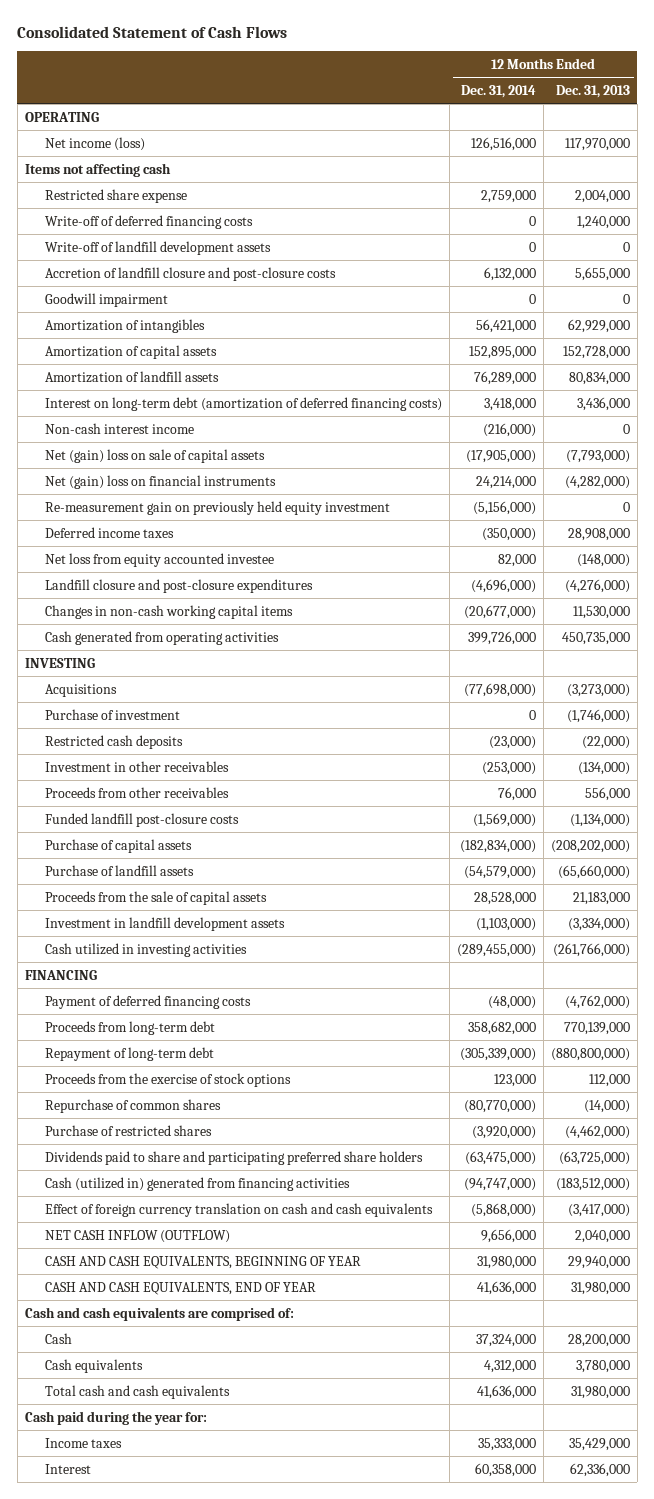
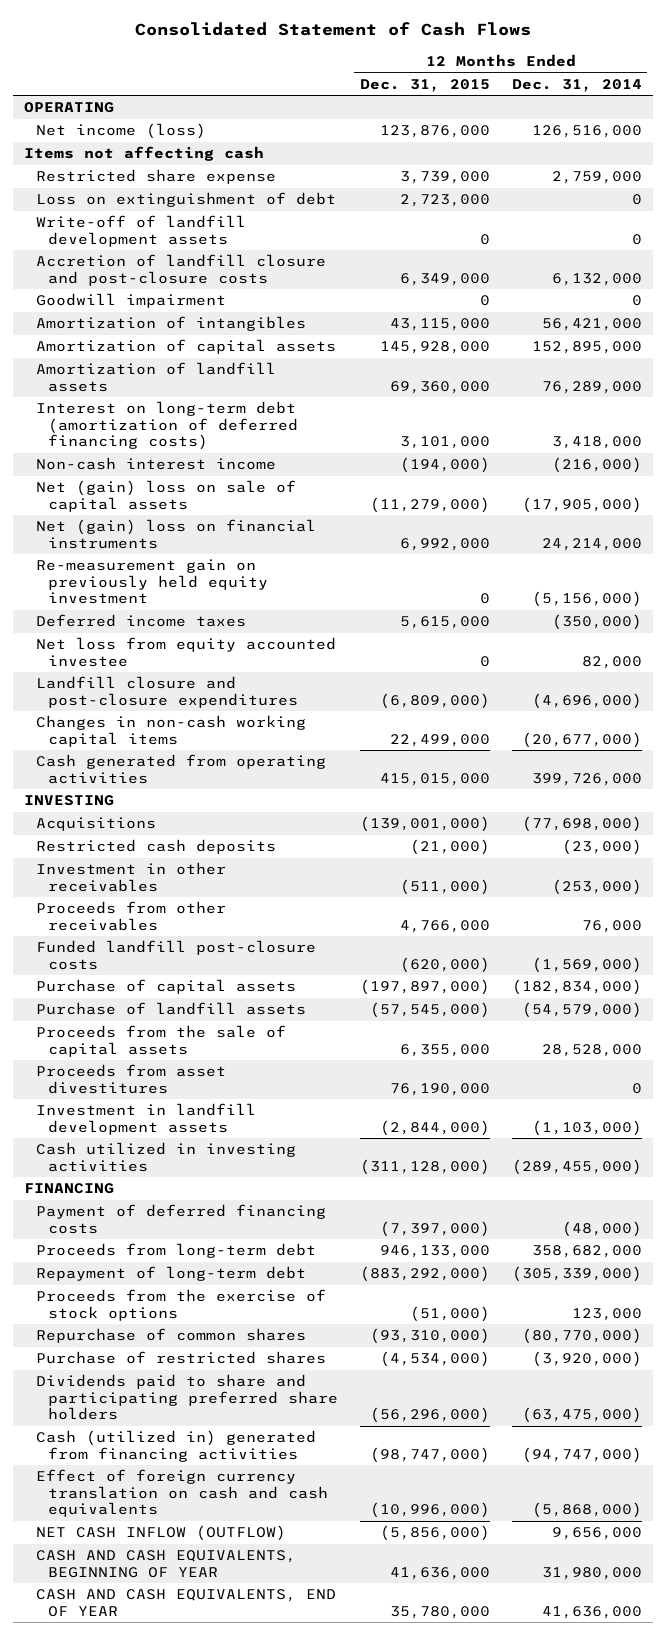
[555,85,630,99] Dec. 31, 2013 -> none
none -> [359,78,490,92] Dec. 31, 2015
[45,214,254,229] Write-off of deferred financing costs -> none
none -> [36,192,337,208] Loss on extinguishment of debt
[45,708,181,720] Purchase of investment -> none
none -> [36,1064,227,1094] Proceeds from asset divestitures
[24,1306,294,1321] Cash and cash equivalents are comprised of: -> none
[45,1332,73,1344] Cash -> none
[45,1358,144,1373] Cash equivalents -> none
[45,1384,231,1399] Total cash and cash equivalents -> none
[24,1410,207,1425] Cash paid during the year for: -> none
[45,1437,123,1448] Income taxes -> none
[45,1463,92,1474] Interest -> none

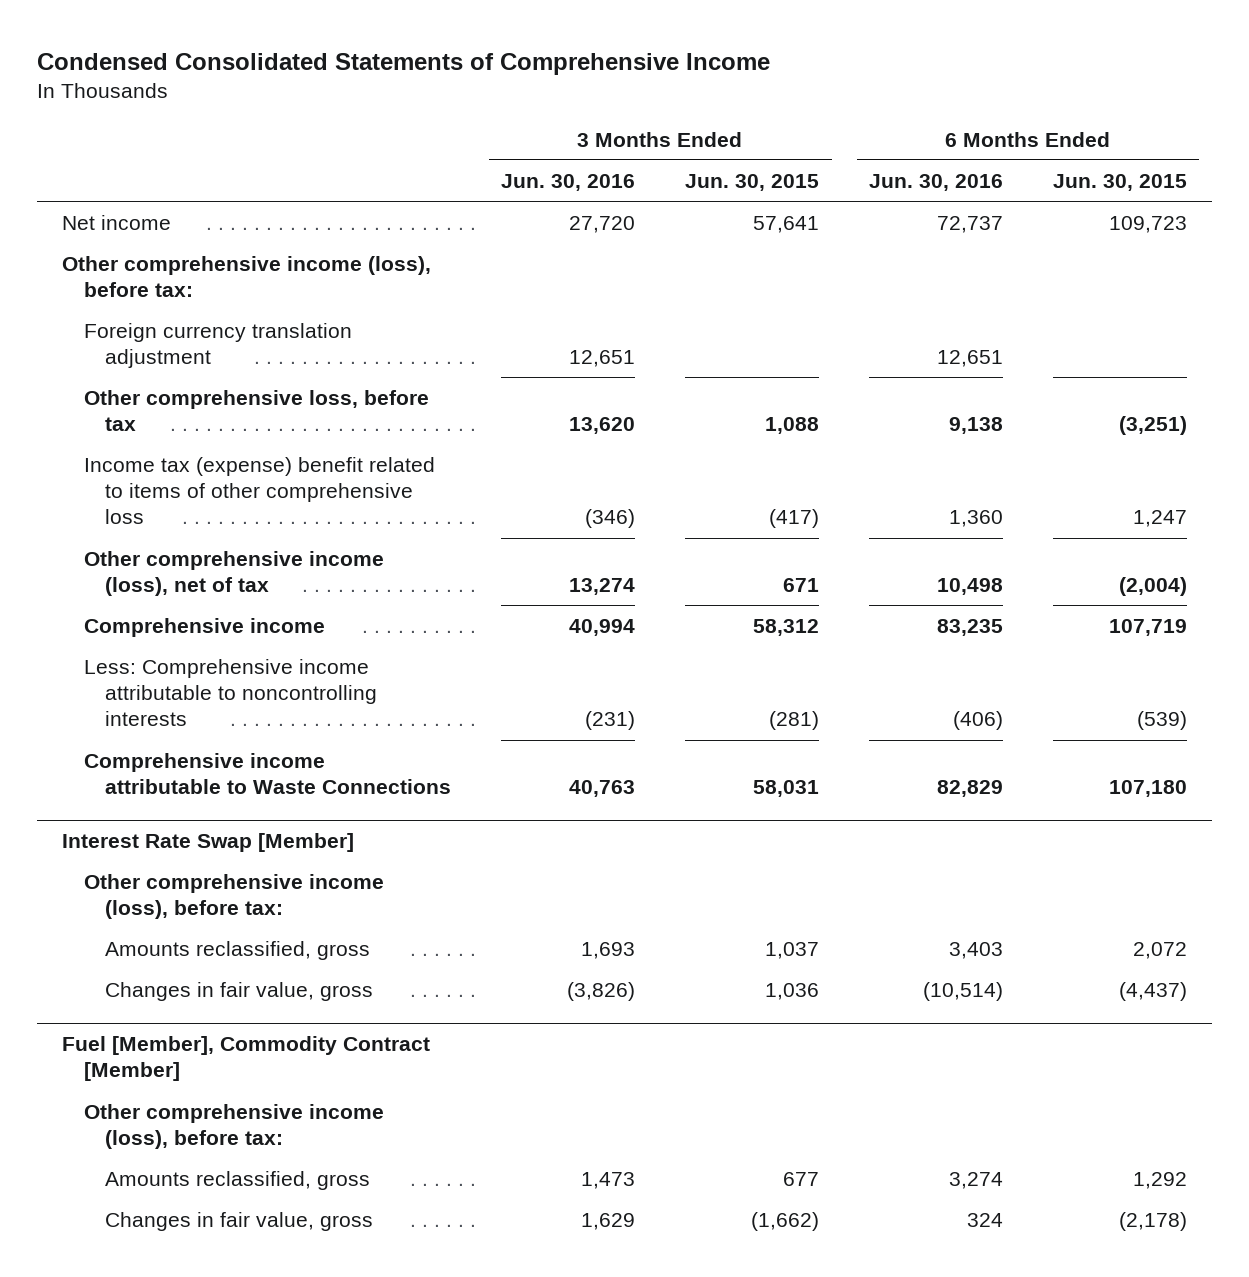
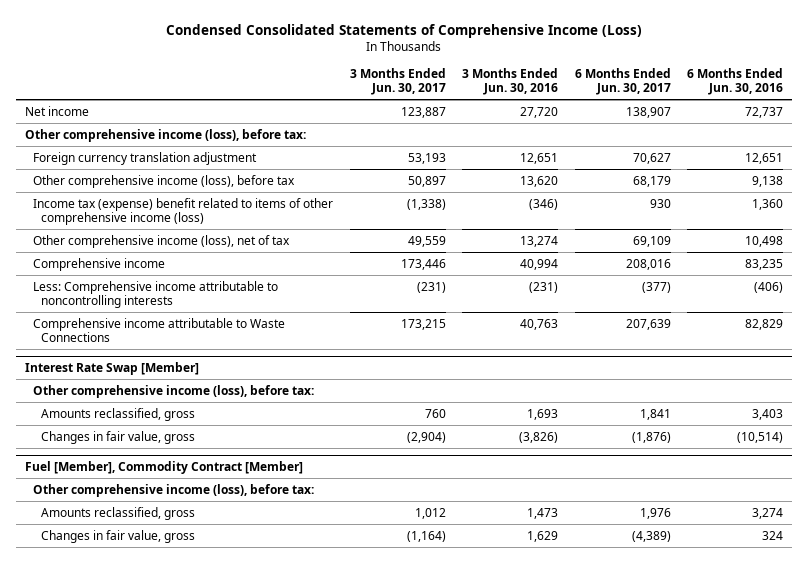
[37,52,771,75] Condensed Consolidated Statements of Comprehensive Income -> [166,23,643,38] Condensed Consolidated Statements of Comprehensive Income (Loss)
[685,173,820,191] Jun. 30, 2015 -> none
[1052,173,1187,191] Jun. 30, 2015 -> none
none -> [349,67,446,96] 3 Months Ended Jun. 30, 2017
none -> [574,67,671,96] 6 Months Ended Jun. 30, 2017
[83,389,429,432] Other comprehensive loss, before tax -> [32,174,295,188] Other comprehensive income (loss), before tax
[83,456,435,525] Income tax (expense) benefit related to items of other comprehensive loss -> [32,197,333,226] Income tax (expense) benefit related to items of other comprehensive income (loss)

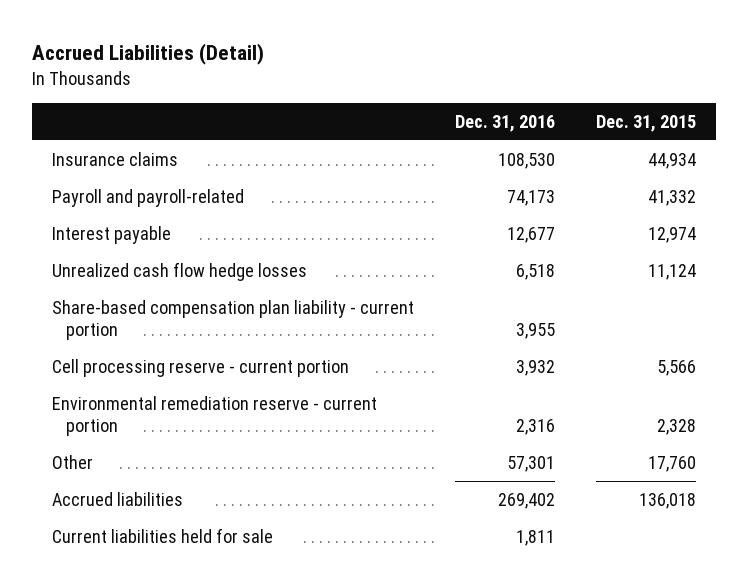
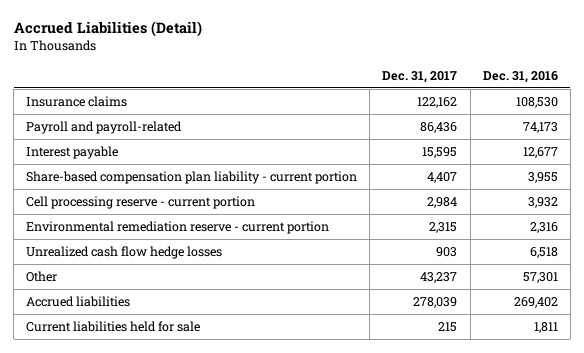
[595,114,696,132] Dec. 31, 2015 -> none
none -> [382,71,458,84] Dec. 31, 2017
[52,261,308,281] Unrealized cash flow hedge losses -> [26,245,223,259] Unrealized cash flow hedge losses

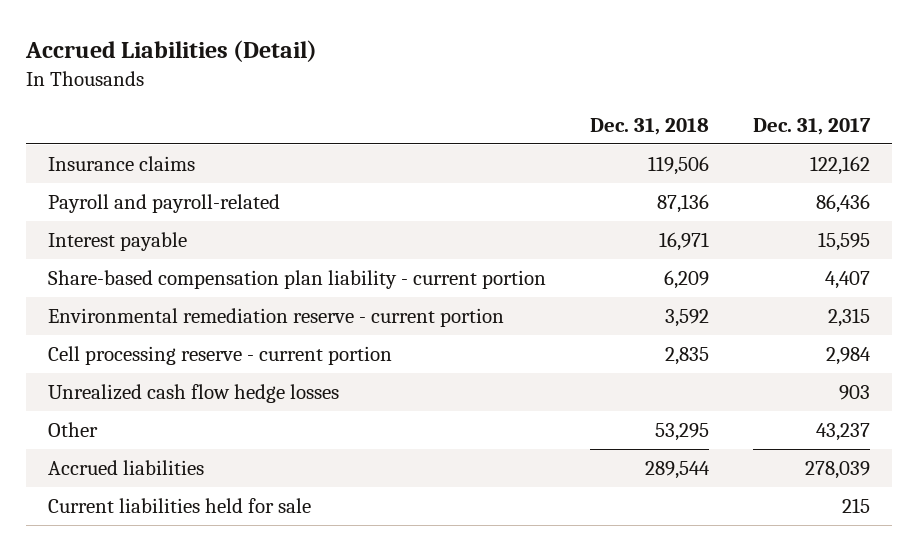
[482,71,558,84] Dec. 31, 2016 -> none
none -> [589,117,709,135] Dec. 31, 2018
[26,195,256,209] Cell processing reserve - current portion -> [47,345,392,365] Cell processing reserve - current portion

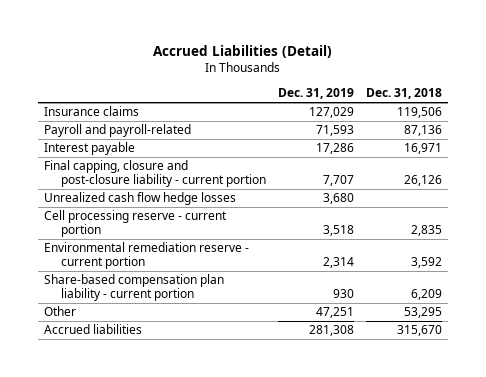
[752,117,871,135] Dec. 31, 2017 -> none
none -> [277,88,354,100] Dec. 31, 2019
none -> [44,160,267,187] Final capping, closure and post-closure liability - current portion
[47,345,392,365] Cell processing reserve - current portion -> [44,210,228,237] Cell processing reserve - current portion
[47,307,504,327] Environmental remediation reserve - current portion -> [44,242,250,269] Environmental remediation reserve - current portion
[47,269,546,289] Share-based compensation plan liability - current portion -> [44,274,225,301] Share-based compensation plan liability - current portion
[47,497,311,513] Current liabilities held for sale -> none
[644,460,710,479] 289,544 -> [396,325,442,337] 315,670

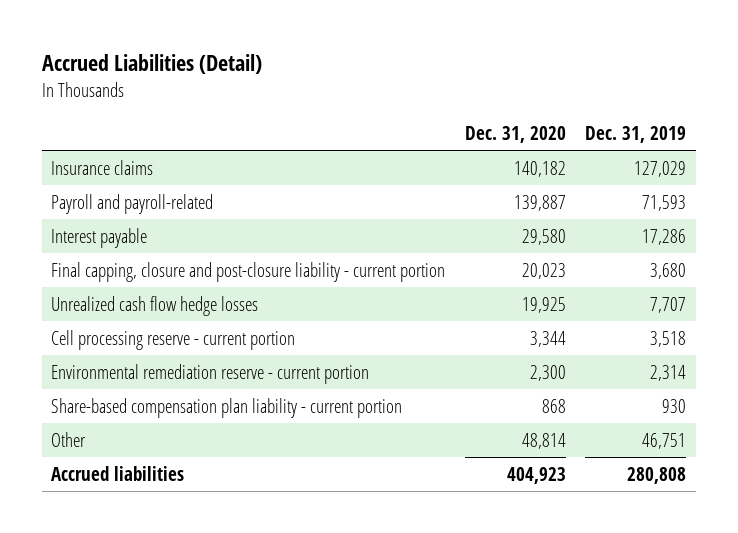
[365,88,442,100] Dec. 31, 2018 -> none
none -> [464,126,566,144] Dec. 31, 2020
[322,174,354,186] 7,707 -> [650,262,687,279] 3,680
[322,193,354,205] 3,680 -> [650,296,687,313] 7,707
[315,307,354,319] 47,251 -> [642,432,687,449] 46,751
[308,325,354,337] 281,308 -> [627,466,687,484] 280,808

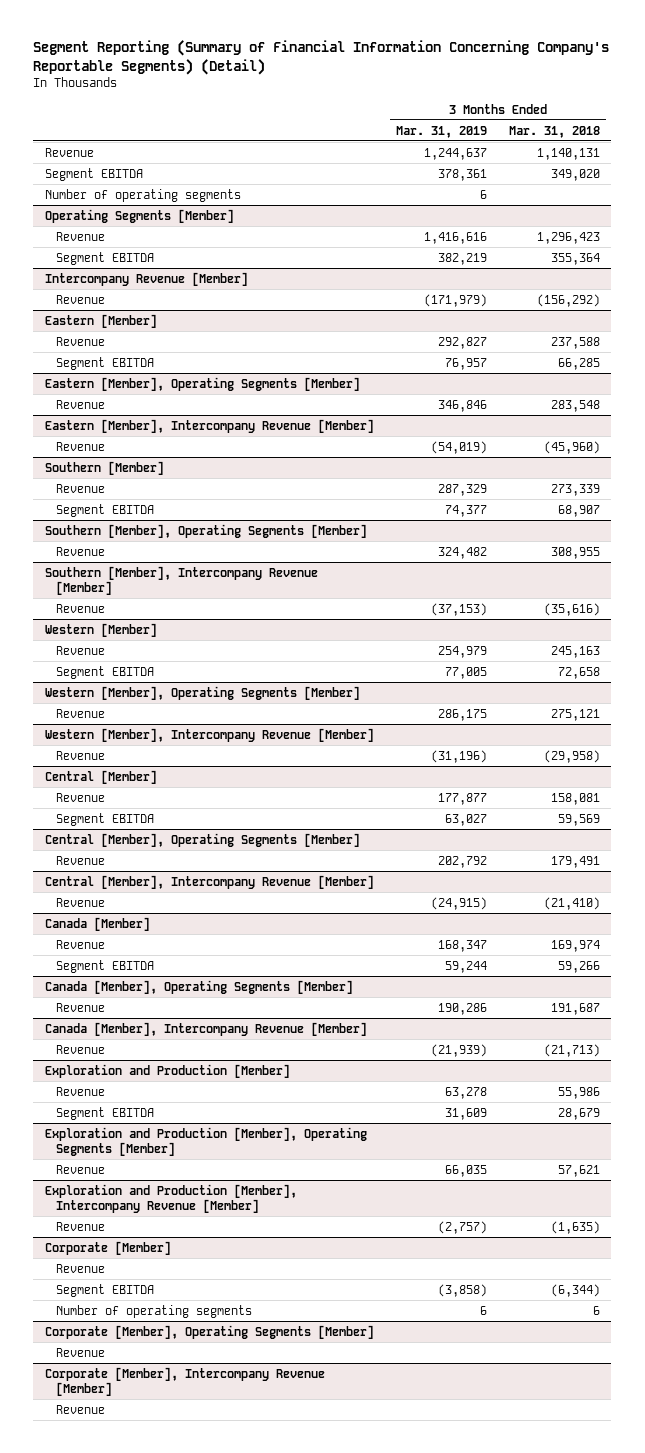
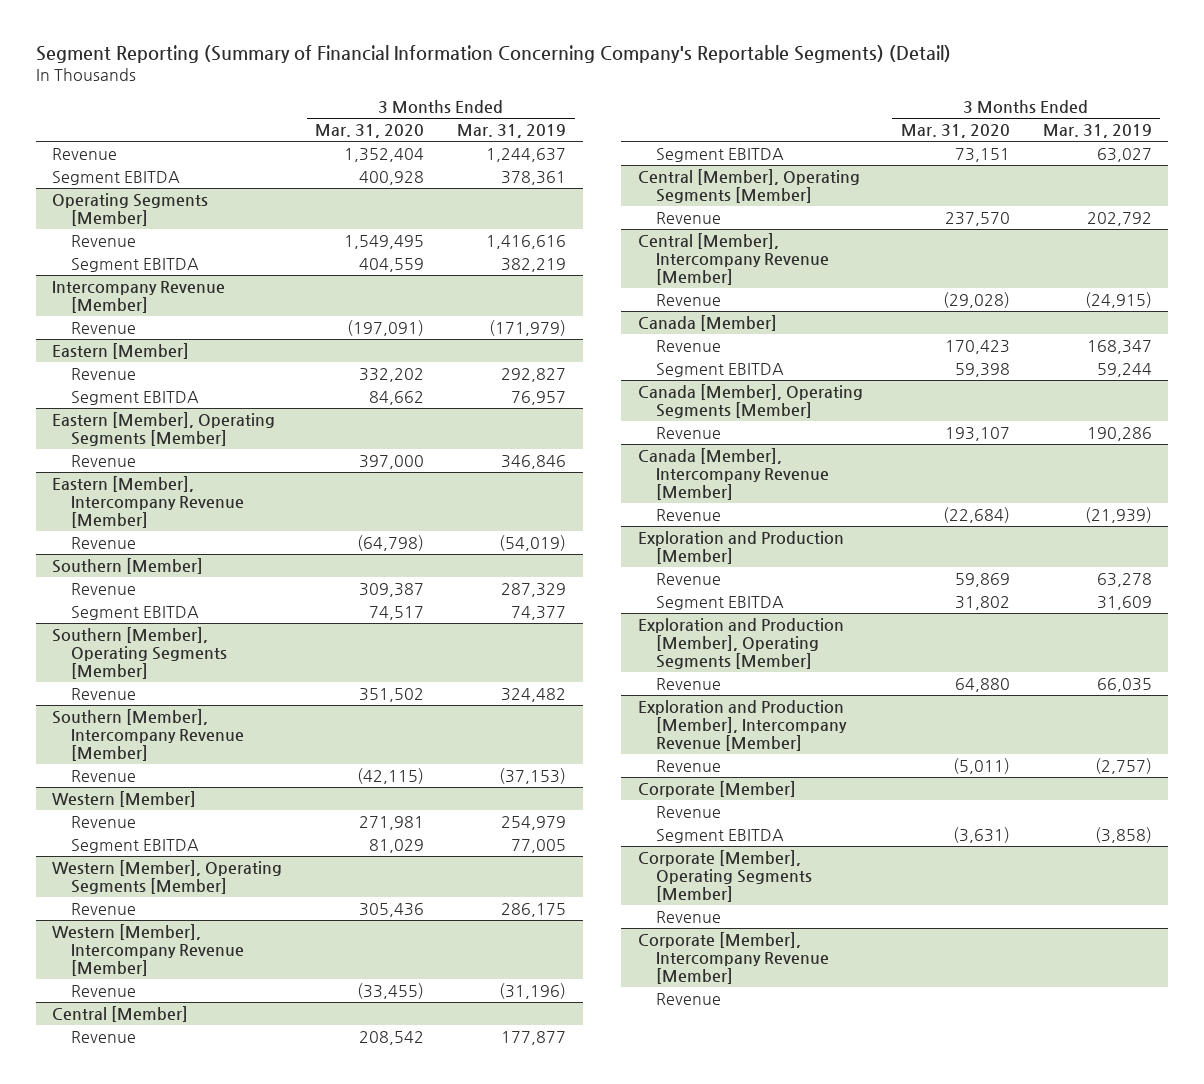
[509,125,601,138] Mar. 31, 2018 -> none
none -> [315,124,425,139] Mar. 31, 2020
[44,188,241,202] Number of operating segments -> none
[55,1304,252,1318] Number of operating segments -> none

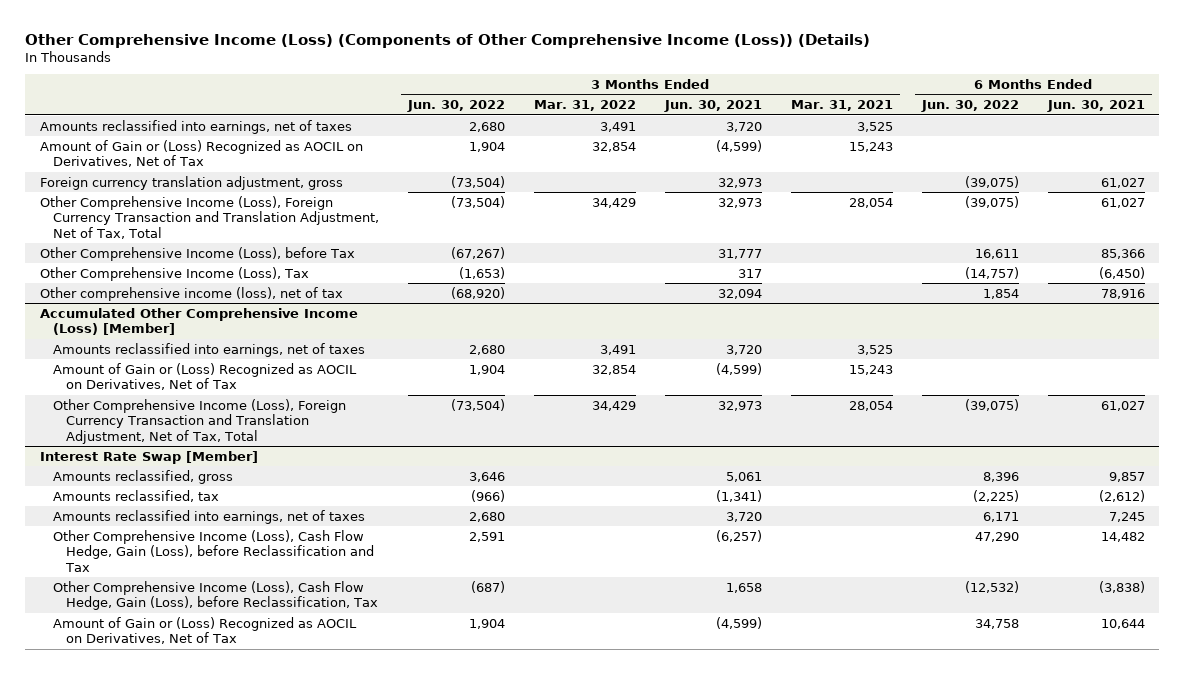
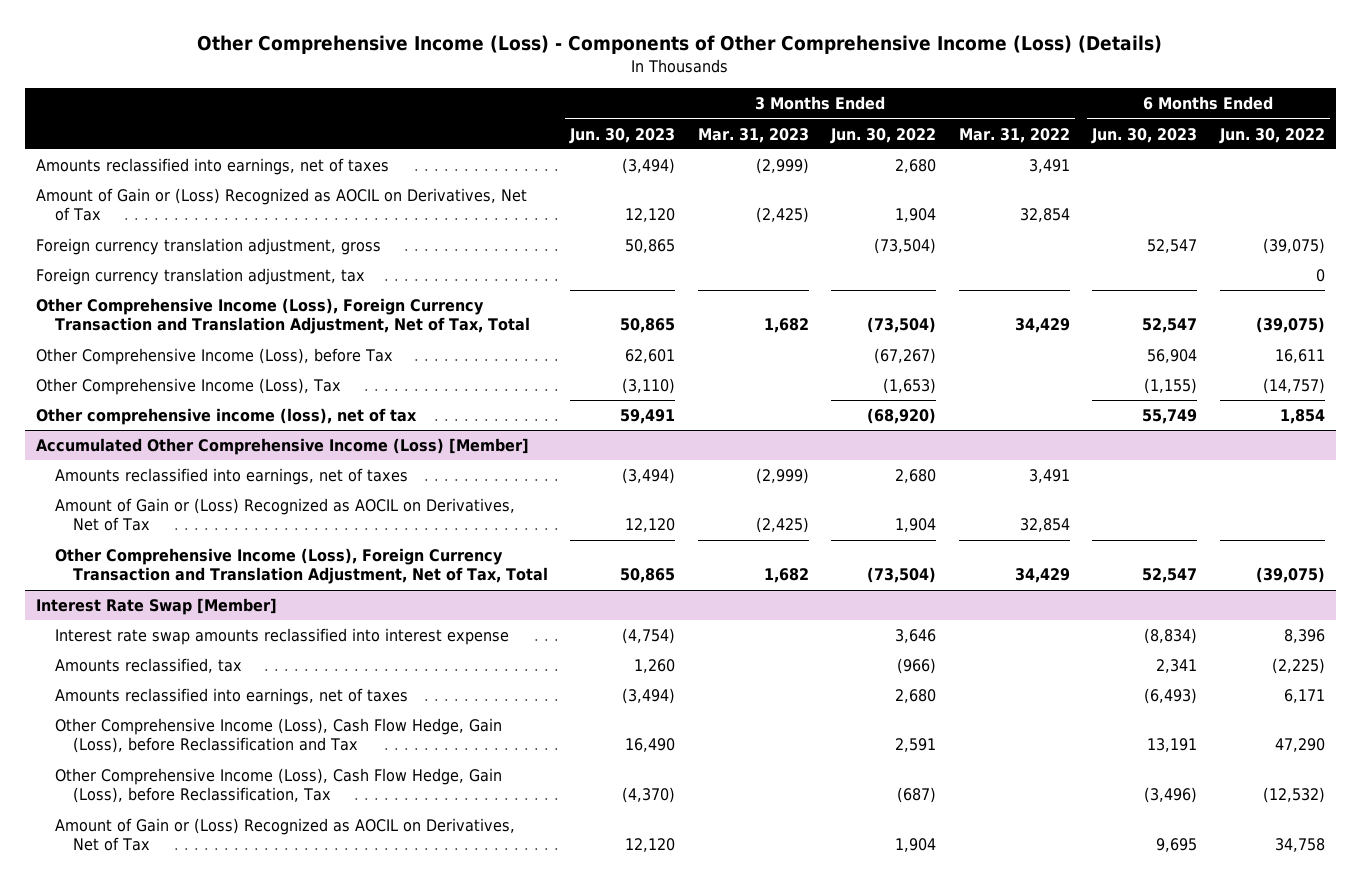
[25,33,871,48] Other Comprehensive Income (Loss) (Components of Other Comprehensive Income (Loss)) (Details) -> [197,35,1163,55] Other Comprehensive Income (Loss) - Components of Other Comprehensive Income (Loss) (Details)
[663,100,762,113] Jun. 30, 2021 -> none
[790,100,893,112] Mar. 31, 2021 -> none
[1046,100,1145,113] Jun. 30, 2021 -> none
none -> [569,127,676,144] Jun. 30, 2023
none -> [697,127,809,143] Mar. 31, 2023
none -> [1091,127,1198,144] Jun. 30, 2023
none -> [36,268,366,286] Foreign currency translation adjustment, tax
[52,469,233,484] Amounts reclassified, gross -> [54,628,509,646] Interest rate swap amounts reclassified into interest expense

